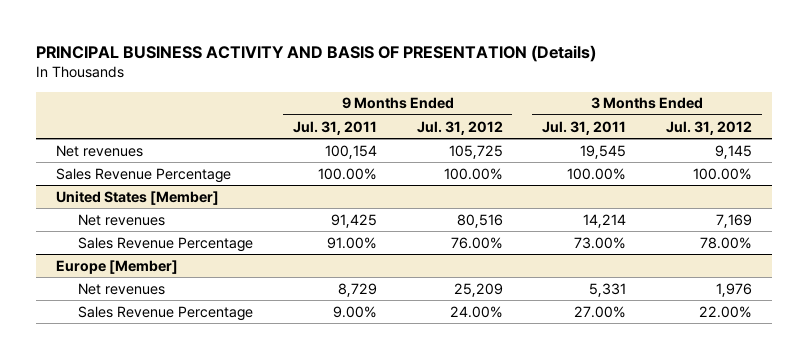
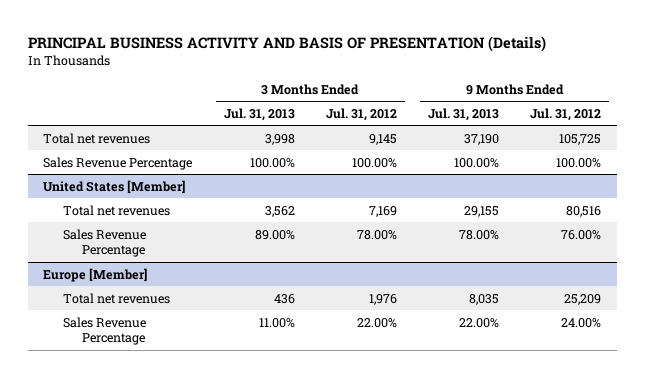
[292,120,377,135] Jul. 31, 2011 -> none
[542,120,627,135] Jul. 31, 2011 -> none
none -> [223,107,295,121] Jul. 31, 2013
none -> [428,107,500,121] Jul. 31, 2013
[55,144,143,157] Net revenues -> [43,132,151,144] Total net revenues
[77,213,165,226] Net revenues -> [62,204,170,216] Total net revenues
[77,282,165,295] Net revenues -> [62,292,170,304] Total net revenues

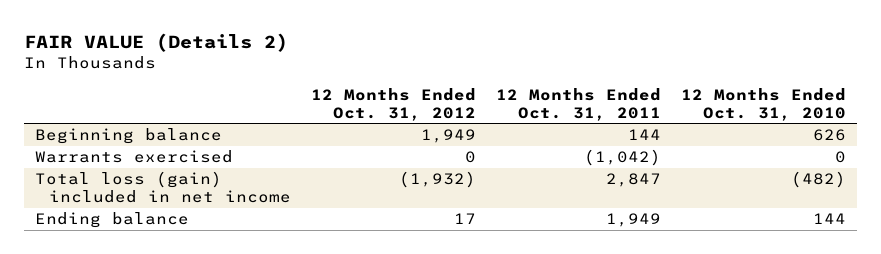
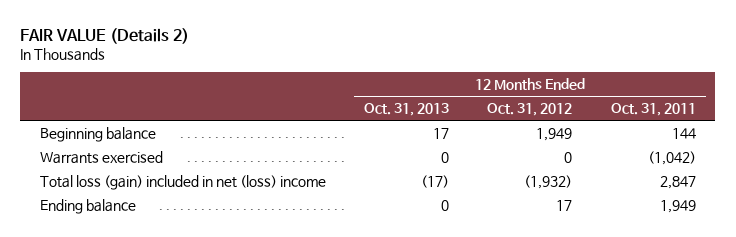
[681,88,847,121] 12 Months Ended Oct. 31, 2010 -> none
none -> [364,102,450,116] Oct. 31, 2013
[34,171,292,203] Total loss (gain) included in net income -> [39,174,326,190] Total loss (gain) included in net (loss) income

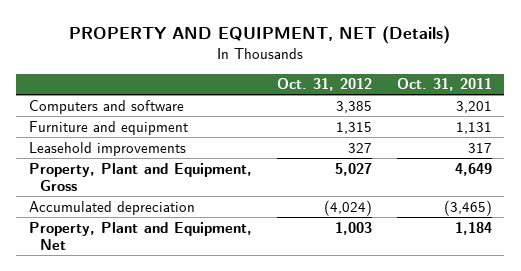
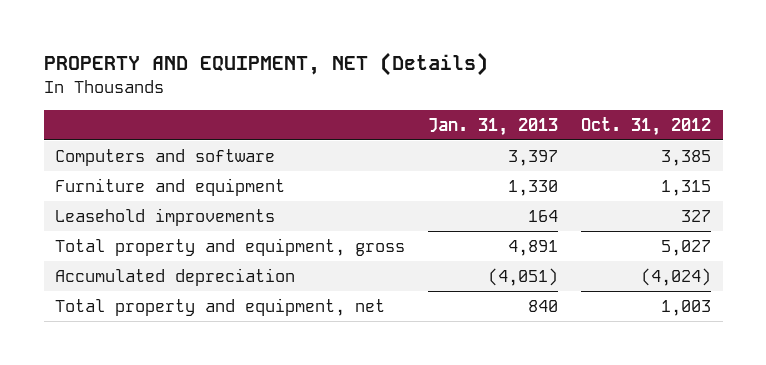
[396,78,492,92] Oct. 31, 2011 -> none
none -> [428,117,559,136] Jan. 31, 2013
[28,162,252,191] Property, Plant and Equipment, Gross -> [55,237,406,256] Total property and equipment, gross
[28,221,252,250] Property, Plant and Equipment, Net -> [55,297,386,316] Total property and equipment, net

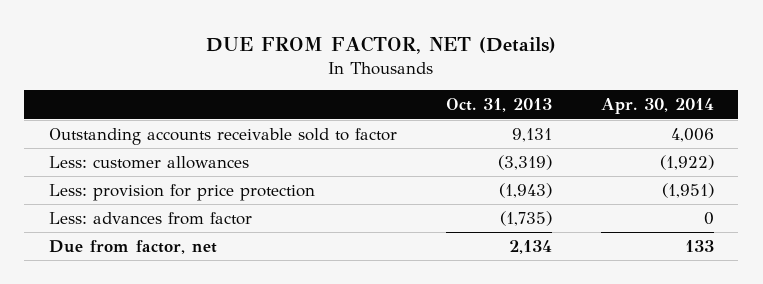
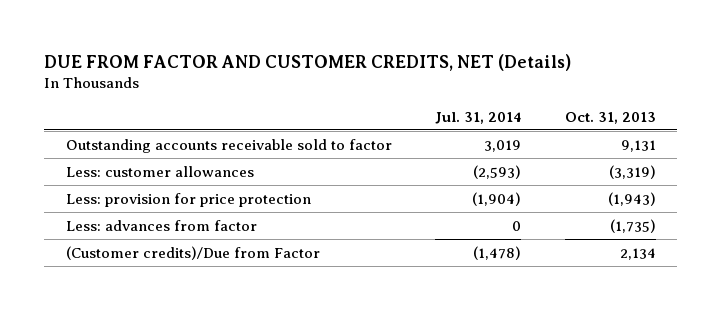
[206,35,557,54] DUE FROM FACTOR, NET (Details) -> [44,53,572,71] DUE FROM FACTOR AND CUSTOMER CREDITS, NET (Details)
[600,98,714,115] Apr. 30, 2014 -> none
none -> [435,111,522,124] Jul. 31, 2014
[48,239,217,254] Due from factor, net -> [65,245,320,260] (Customer credits)/Due from Factor

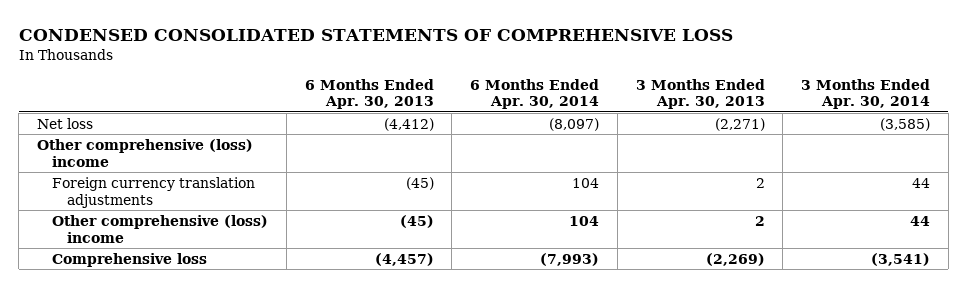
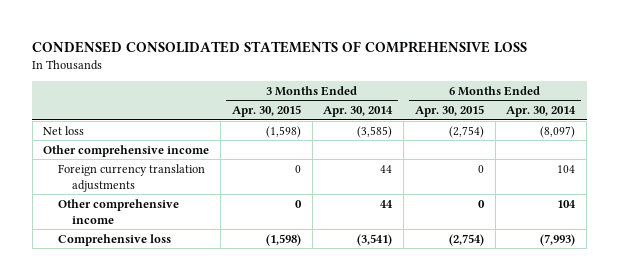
[304,78,434,110] 6 Months Ended Apr. 30, 2013 -> none
[635,78,765,110] 3 Months Ended Apr. 30, 2013 -> none
none -> [231,105,301,118] Apr. 30, 2015
none -> [414,105,484,118] Apr. 30, 2015
[36,138,253,167] Other comprehensive (loss) income -> [43,144,210,157] Other comprehensive income
[52,214,269,243] Other comprehensive (loss) income -> [57,198,179,224] Other comprehensive income

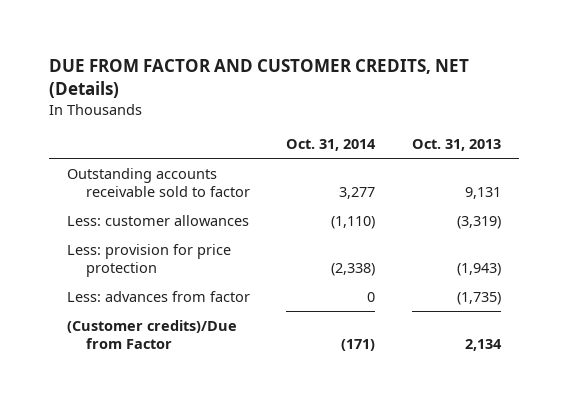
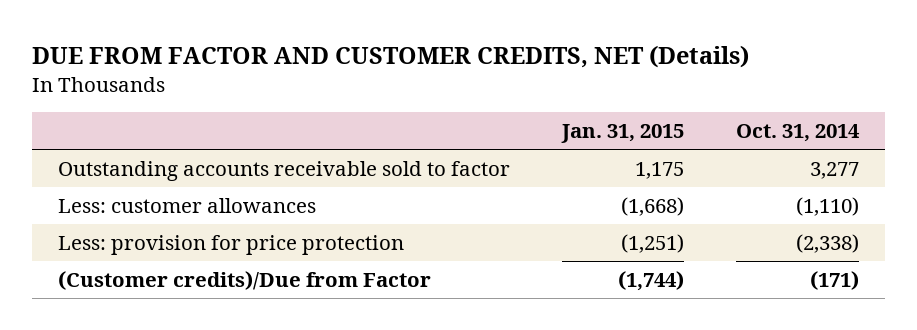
[411,139,501,152] Oct. 31, 2013 -> none
none -> [560,124,684,144] Jan. 31, 2015
[67,290,251,302] Less: advances from factor -> none

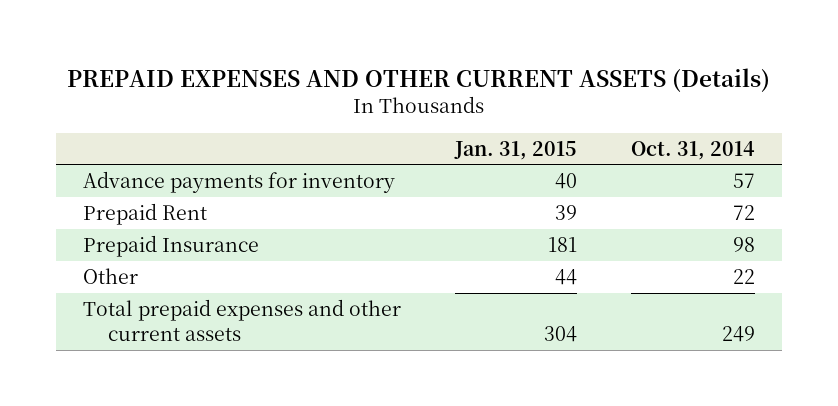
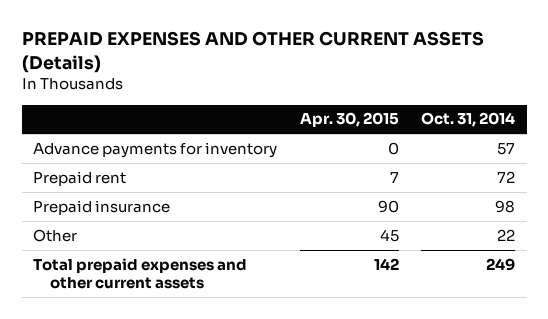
[454,140,578,160] Jan. 31, 2015 -> none
none -> [299,112,399,128] Apr. 30, 2015
[83,202,208,225] Prepaid Rent -> [33,170,127,186] Prepaid rent
[83,234,260,257] Prepaid Insurance -> [33,199,171,215] Prepaid insurance

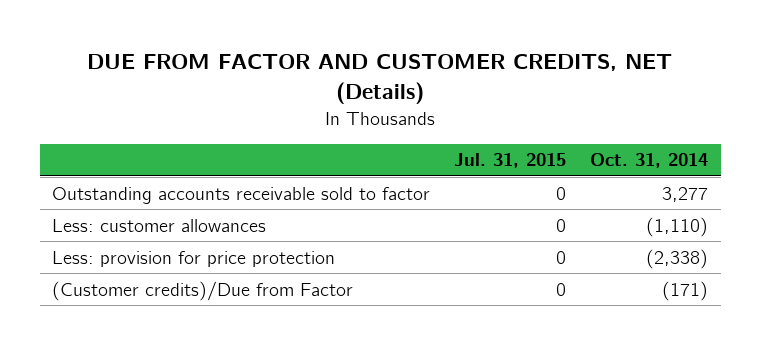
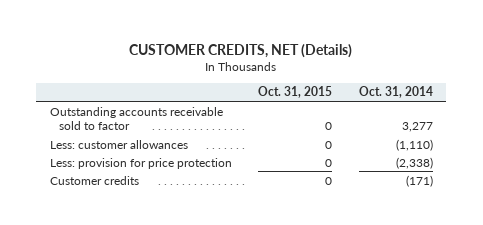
[87,54,673,104] DUE FROM FACTOR AND CUSTOMER CREDITS, NET (Details) -> [129,43,353,58] CUSTOMER CREDITS, NET (Details)
[454,153,567,169] Jul. 31, 2015 -> none
none -> [258,86,333,99] Oct. 31, 2015
[51,280,353,301] (Customer credits)/Due from Factor -> [49,175,139,185] Customer credits

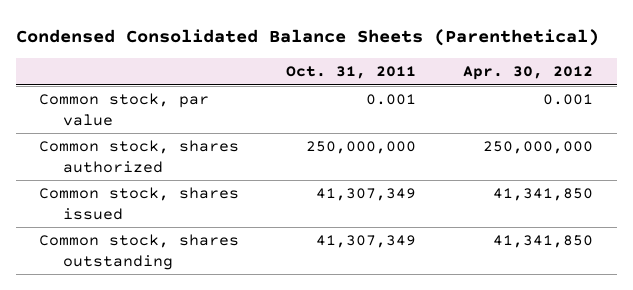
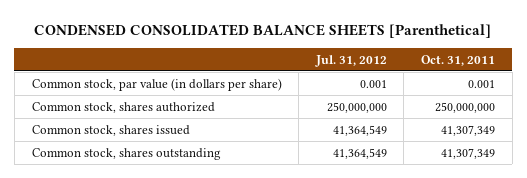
[15,28,599,46] Condensed Consolidated Balance Sheets (Parenthetical) -> [34,23,492,38] CONDENSED CONSOLIDATED BALANCE SHEETS [Parenthetical]
[463,66,594,81] Apr. 30, 2012 -> none
none -> [314,54,387,67] Jul. 31, 2012
[39,93,210,127] Common stock, par value -> [31,77,282,91] Common stock, par value (in dollars per share)

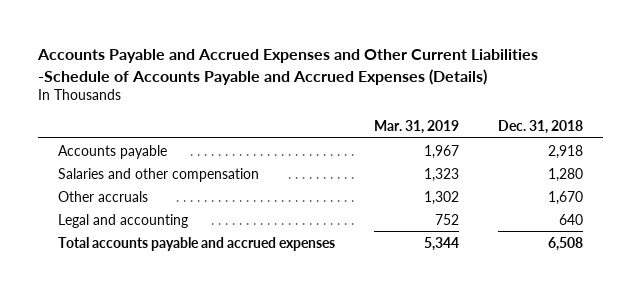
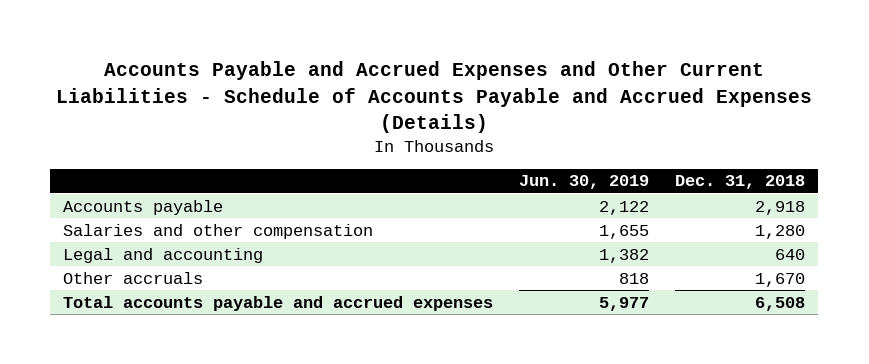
[36,48,538,85] Accounts Payable and Accrued Expenses and Other Current Liabilities -Schedule of Accounts Payable and Accrued Expenses (Details) -> [56,61,813,134] Accounts Payable and Accrued Expenses and Other Current Liabilities - Schedule of Accounts Payable and Accrued Expenses (Details)
[373,120,459,135] Mar. 31, 2019 -> none
none -> [519,175,650,190] Jun. 30, 2019
[57,190,148,202] Other accruals -> [63,271,204,284] Other accruals

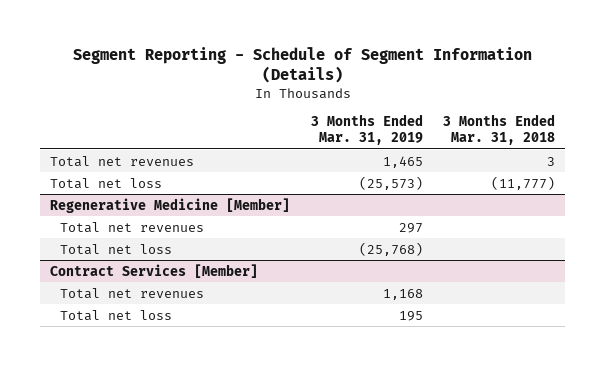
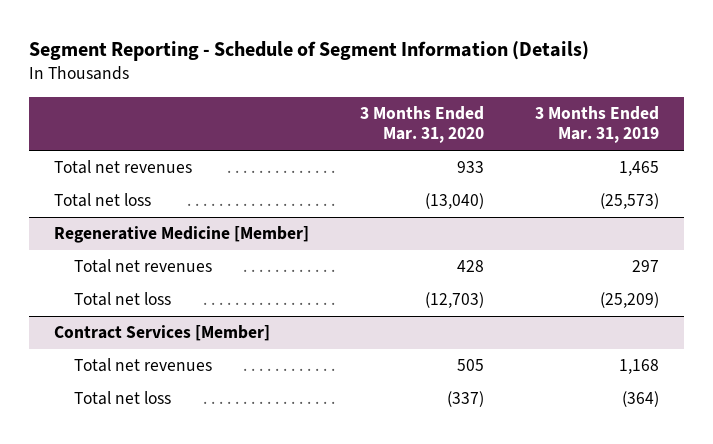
[442,114,555,146] 3 Months Ended Mar. 31, 2018 -> none
none -> [360,105,485,144] 3 Months Ended Mar. 31, 2020
[358,241,423,256] (25,768) -> [599,292,659,309] (25,209)
[398,310,423,321] 195 -> [621,391,659,408] (364)

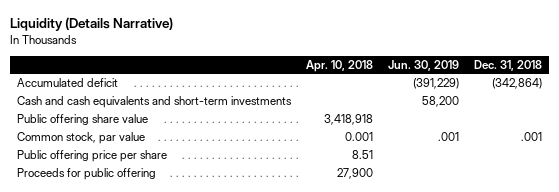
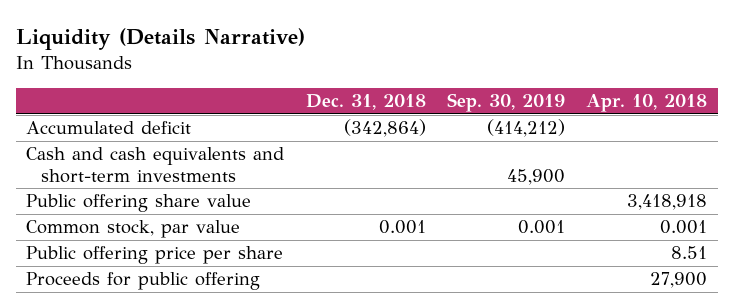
[388,59,460,71] Jun. 30, 2019 -> none
none -> [447,93,566,113] Sep. 30, 2019
[521,132,543,142] .001 -> [378,220,426,235] 0.001

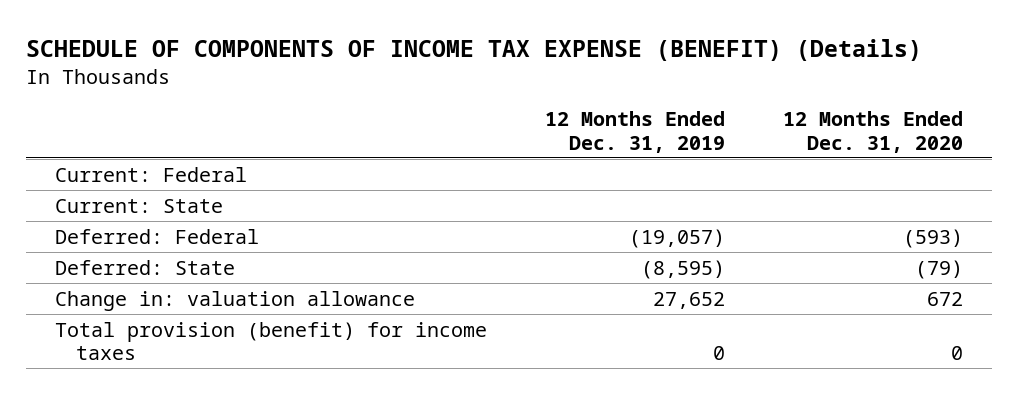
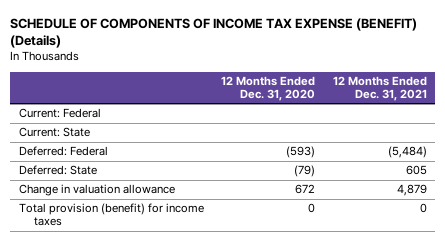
[545,111,726,153] 12 Months Ended Dec. 31, 2019 -> none
none -> [332,75,427,102] 12 Months Ended Dec. 31, 2021
[55,290,416,311] Change in: valuation allowance -> [18,184,175,197] Change in valuation allowance

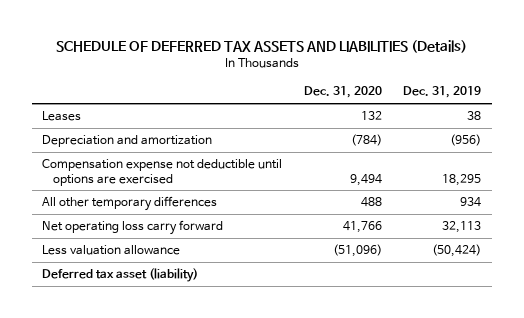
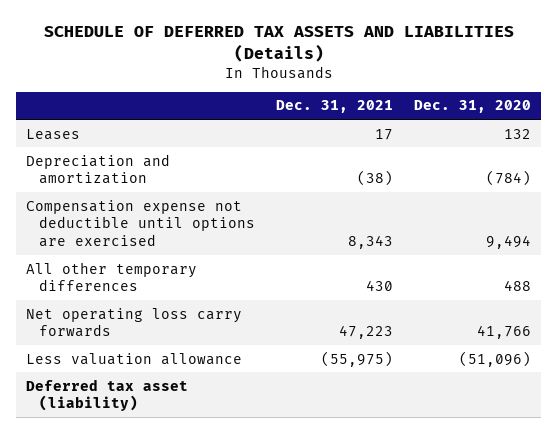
[403,86,482,99] Dec. 31, 2019 -> none
none -> [276,100,394,114] Dec. 31, 2021
[42,220,224,236] Net operating loss carry forward -> [26,307,243,338] Net operating loss carry forwards

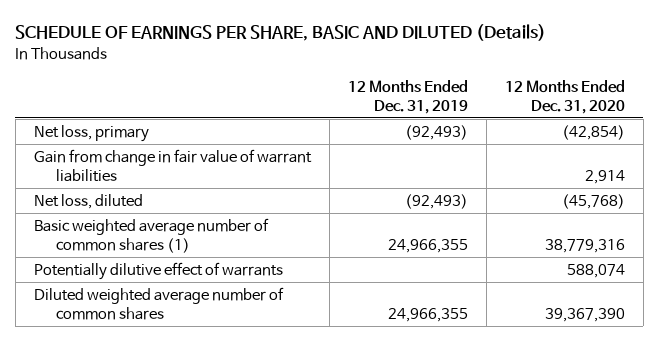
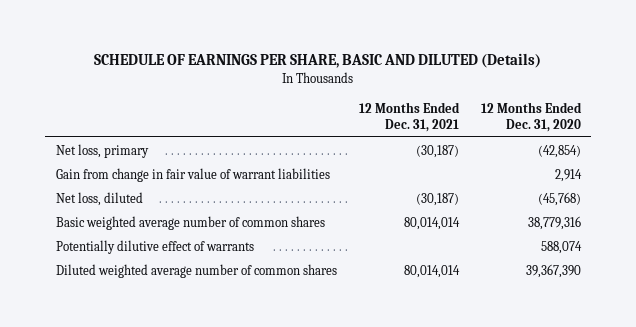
[347,79,468,114] 12 Months Ended Dec. 31, 2019 -> none
none -> [358,101,460,132] 12 Months Ended Dec. 31, 2021
[33,218,269,254] Basic weighted average number of common shares (1) -> [55,215,325,230] Basic weighted average number of common shares

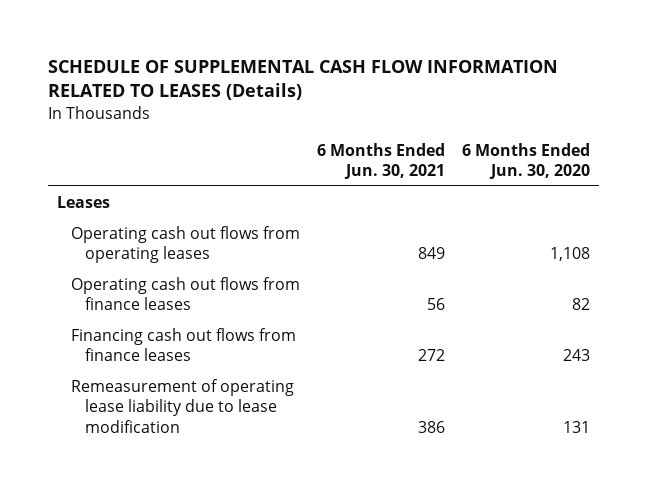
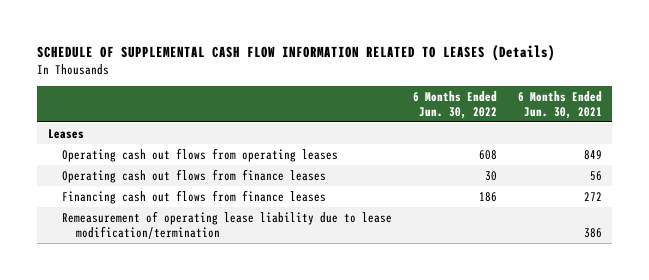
[462,142,591,179] 6 Months Ended Jun. 30, 2020 -> none
none -> [412,90,497,120] 6 Months Ended Jun. 30, 2022
[70,379,294,433] Remeasurement of operating lease liability due to lease modification -> [61,210,392,239] Remeasurement of operating lease liability due to lease modification/termination

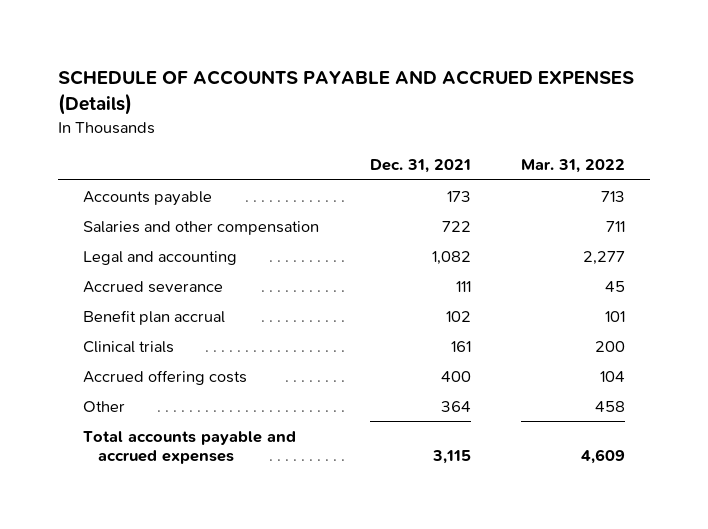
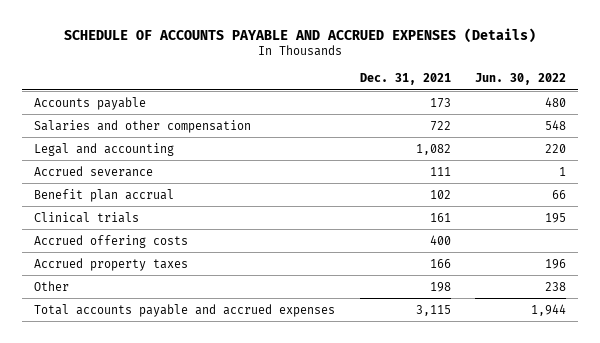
[520,159,625,174] Mar. 31, 2022 -> none
none -> [475,73,567,86] Jun. 30, 2022
none -> [34,257,189,271] Accrued property taxes
[440,400,471,412] 364 -> [429,281,451,292] 198

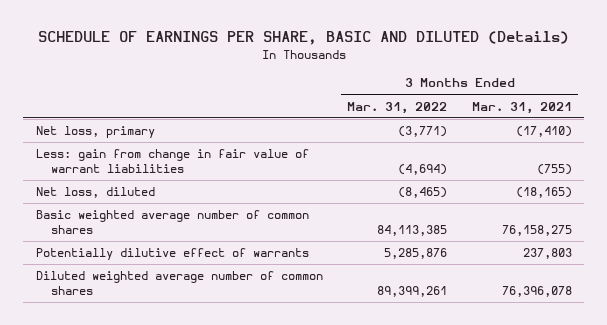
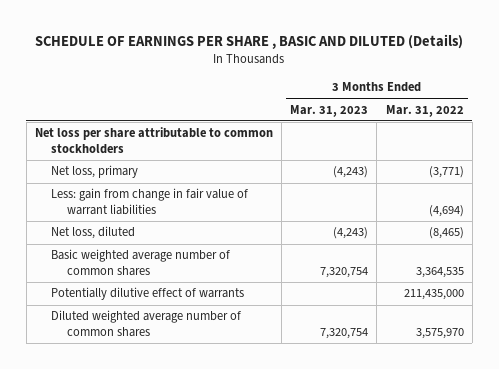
[37,31,569,46] SCHEDULE OF EARNINGS PER SHARE, BASIC AND DILUTED (Details) -> [35,33,464,49] SCHEDULE OF EARNINGS PER SHARE , BASIC AND DILUTED (Details)
[471,101,572,114] Mar. 31, 2021 -> none
none -> [290,104,369,117] Mar. 31, 2023
none -> [34,127,273,155] Net loss per share attributable to common stockholders
[377,224,448,236] 84,113,385 -> [415,267,464,279] 3,364,535
[384,248,448,260] 5,285,876 -> [403,289,464,301] 211,435,000
[377,285,448,297] 89,399,261 -> [415,328,464,340] 3,575,970

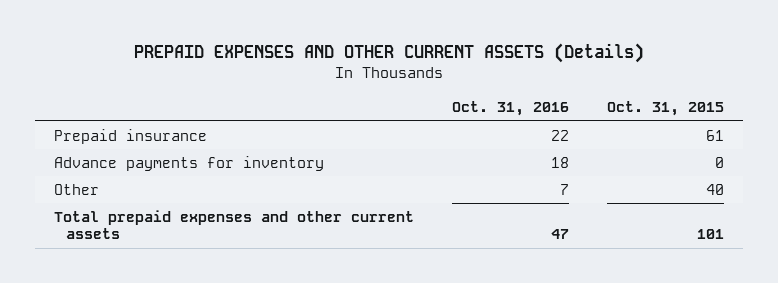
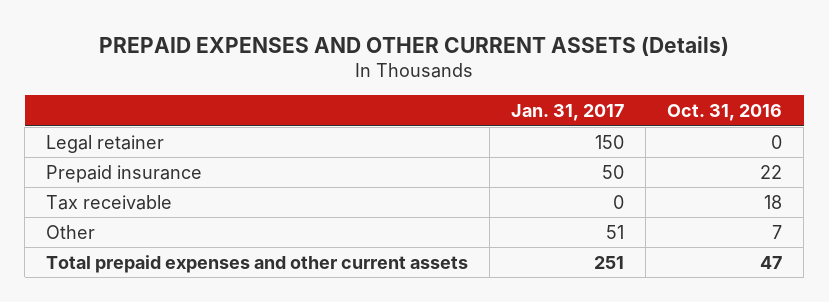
[606,101,724,117] Oct. 31, 2015 -> none
none -> [511,104,625,122] Jan. 31, 2017
none -> [46,134,165,153] Legal retainer
[54,155,325,171] Advance payments for inventory -> none
none -> [46,194,173,210] Tax receivable

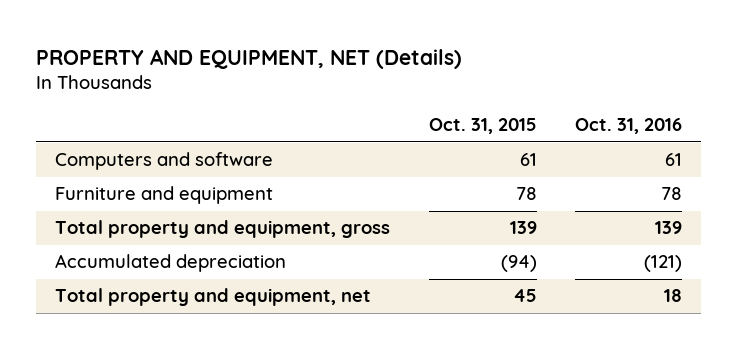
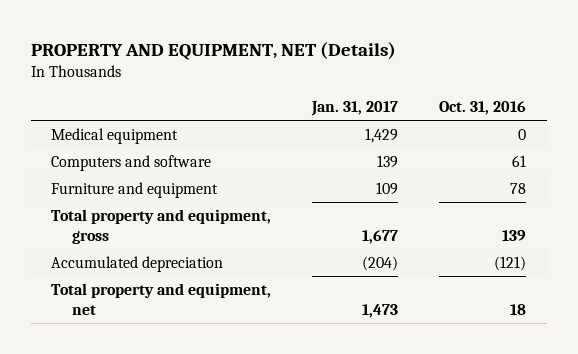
[428,118,537,135] Oct. 31, 2015 -> none
none -> [311,101,399,117] Jan. 31, 2017
none -> [51,128,179,145] Medical equipment

